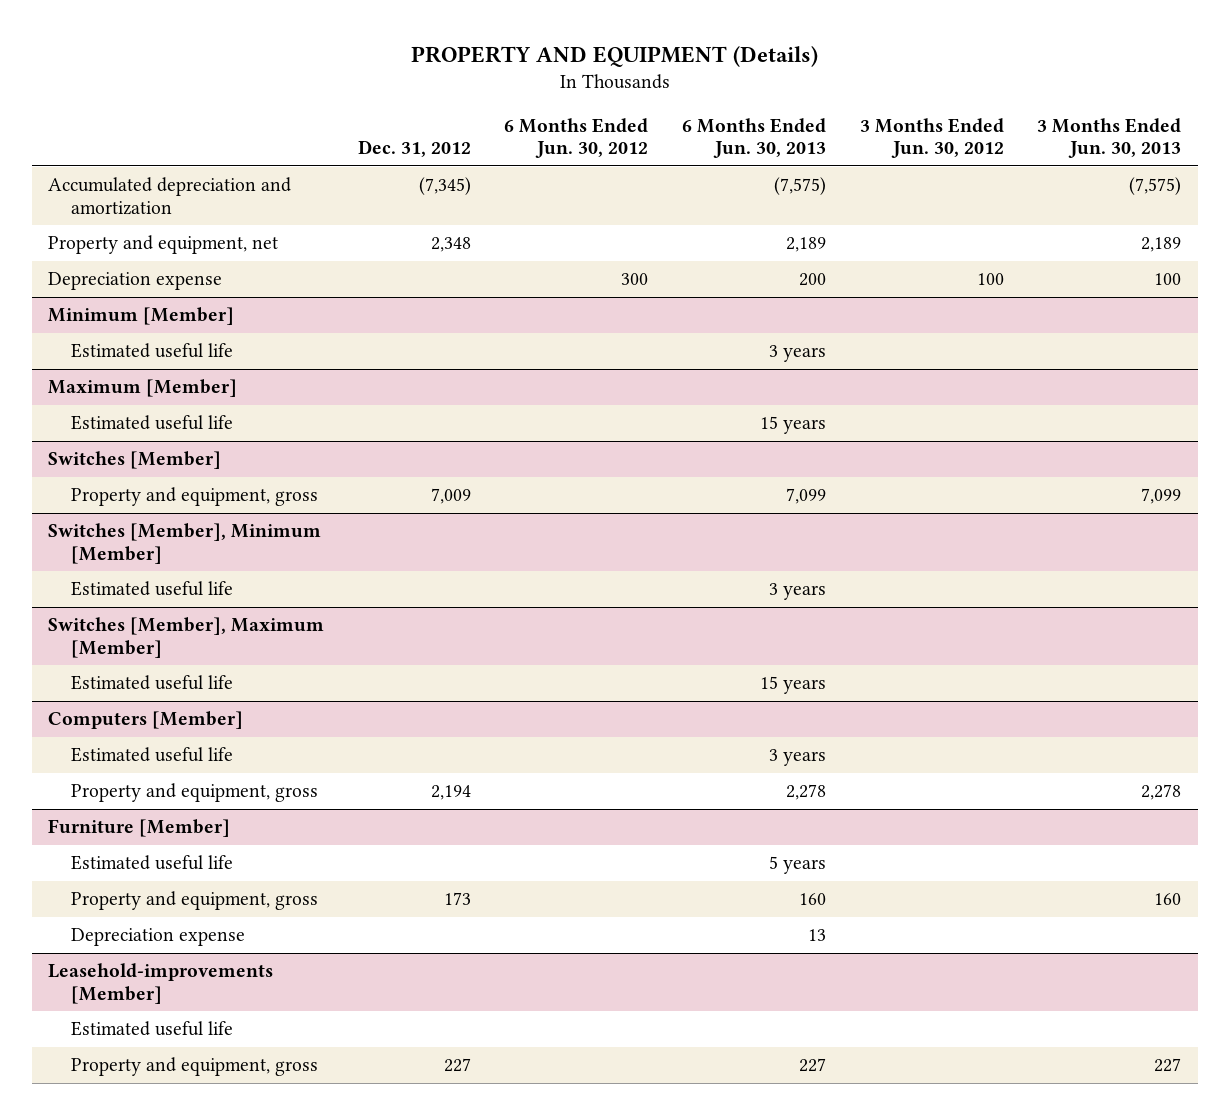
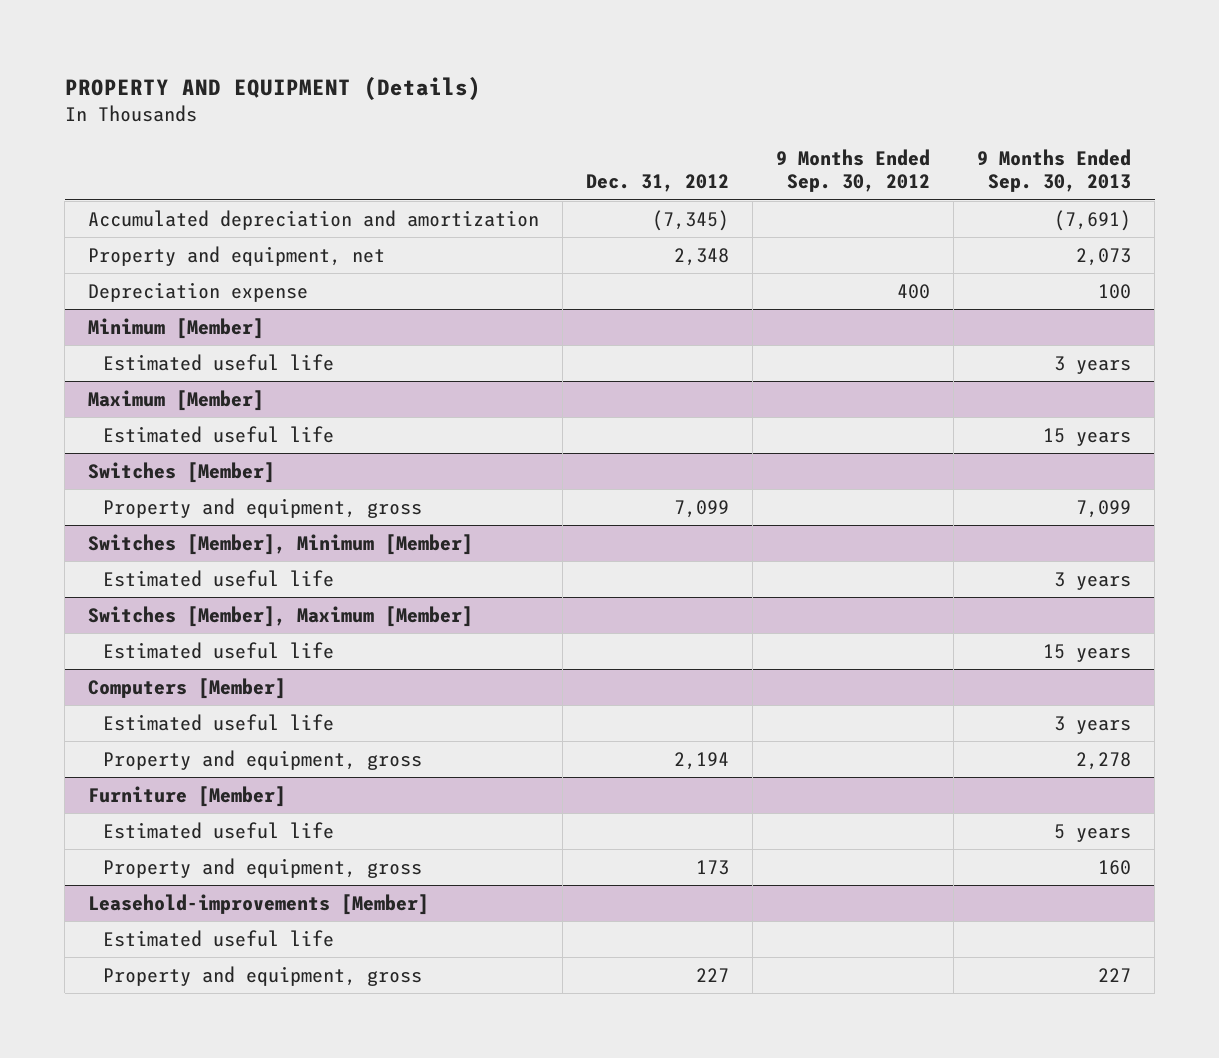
[504,117,649,159] 6 Months Ended Jun. 30, 2012 -> none
[681,117,826,159] 6 Months Ended Jun. 30, 2013 -> none
[859,117,1004,159] 3 Months Ended Jun. 30, 2012 -> none
[1037,117,1182,159] 3 Months Ended Jun. 30, 2013 -> none
none -> [776,148,931,193] 9 Months Ended Sep. 30, 2012
none -> [977,148,1132,193] 9 Months Ended Sep. 30, 2013
[430,488,471,505] 7,009 -> [674,499,730,518] 7,099
[71,928,246,947] Depreciation expense -> none

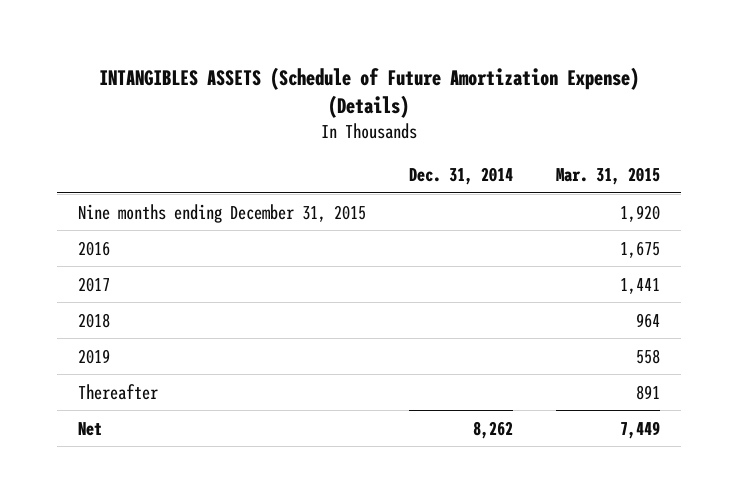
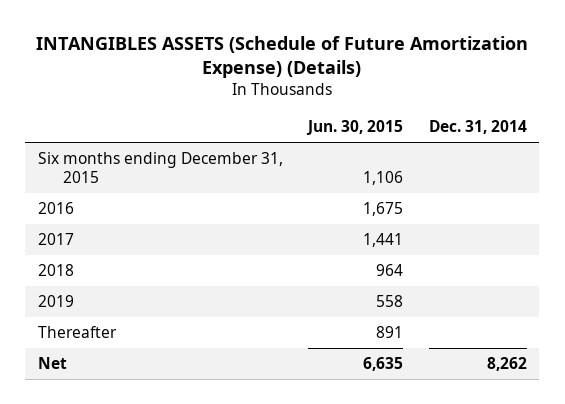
[555,167,660,186] Mar. 31, 2015 -> none
none -> [306,120,404,136] Jun. 30, 2015
[78,203,367,223] Nine months ending December 31, 2015 -> [38,152,284,184] Six months ending December 31, 2015

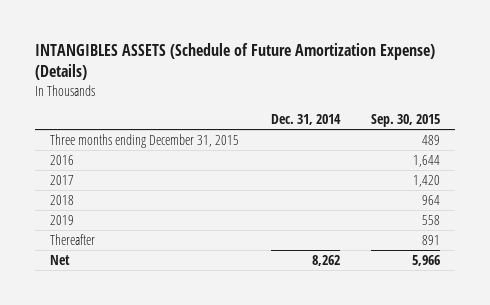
[306,120,404,136] Jun. 30, 2015 -> none
none -> [370,114,440,128] Sep. 30, 2015
[38,152,284,184] Six months ending December 31, 2015 -> [50,133,240,148] Three months ending December 31, 2015

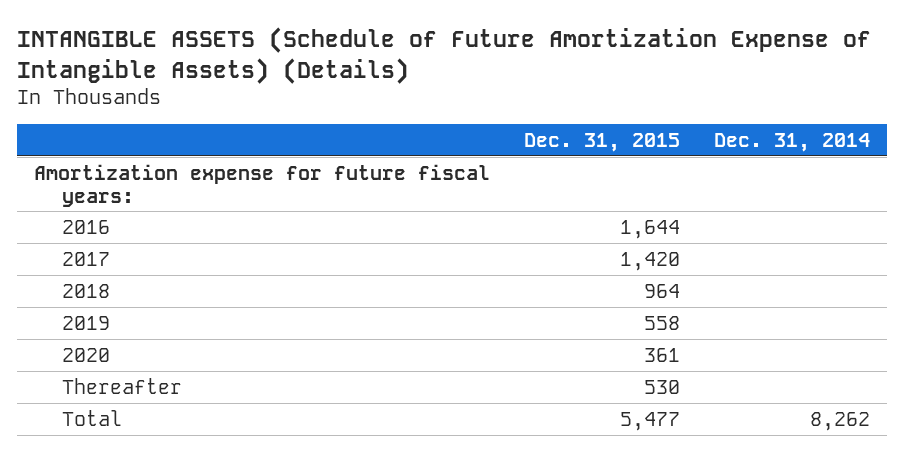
[34,43,435,81] INTANGIBLES ASSETS (Schedule of Future Amortization Expense) (Details) -> [16,27,871,84] INTANGIBLE ASSETS (Schedule of Future Amortization Expense of Intangible Assets) (Details)
[370,114,440,128] Sep. 30, 2015 -> none
none -> [523,132,680,152] Dec. 31, 2015
[50,133,240,148] Three months ending December 31, 2015 -> none
none -> [33,163,490,207] Amortization expense for future fiscal years:
none -> [61,347,110,362] 2020
[50,254,71,265] Net -> [61,409,122,426] Total

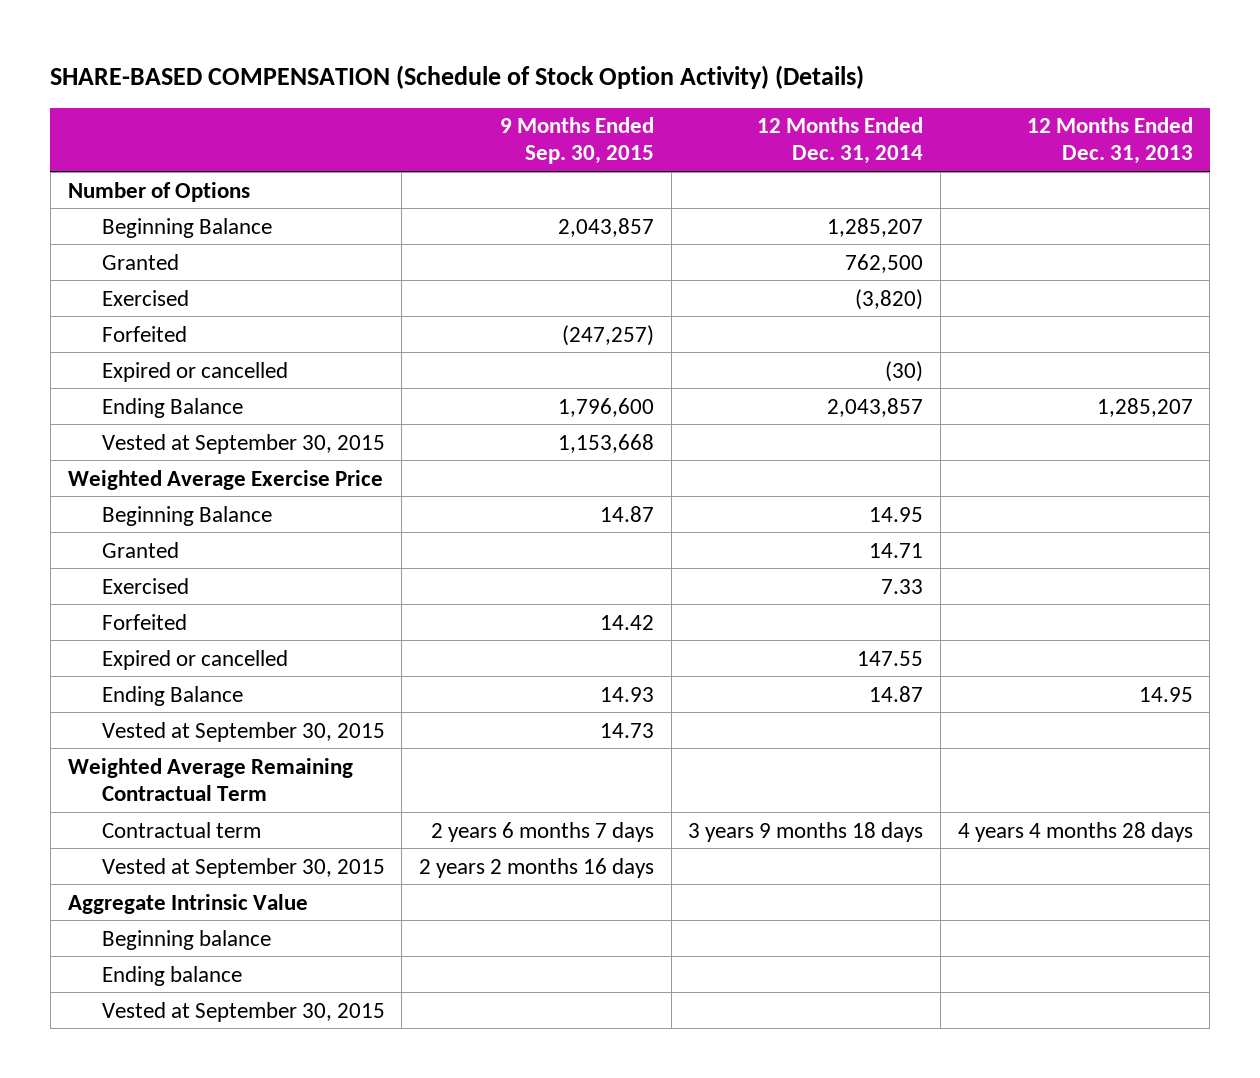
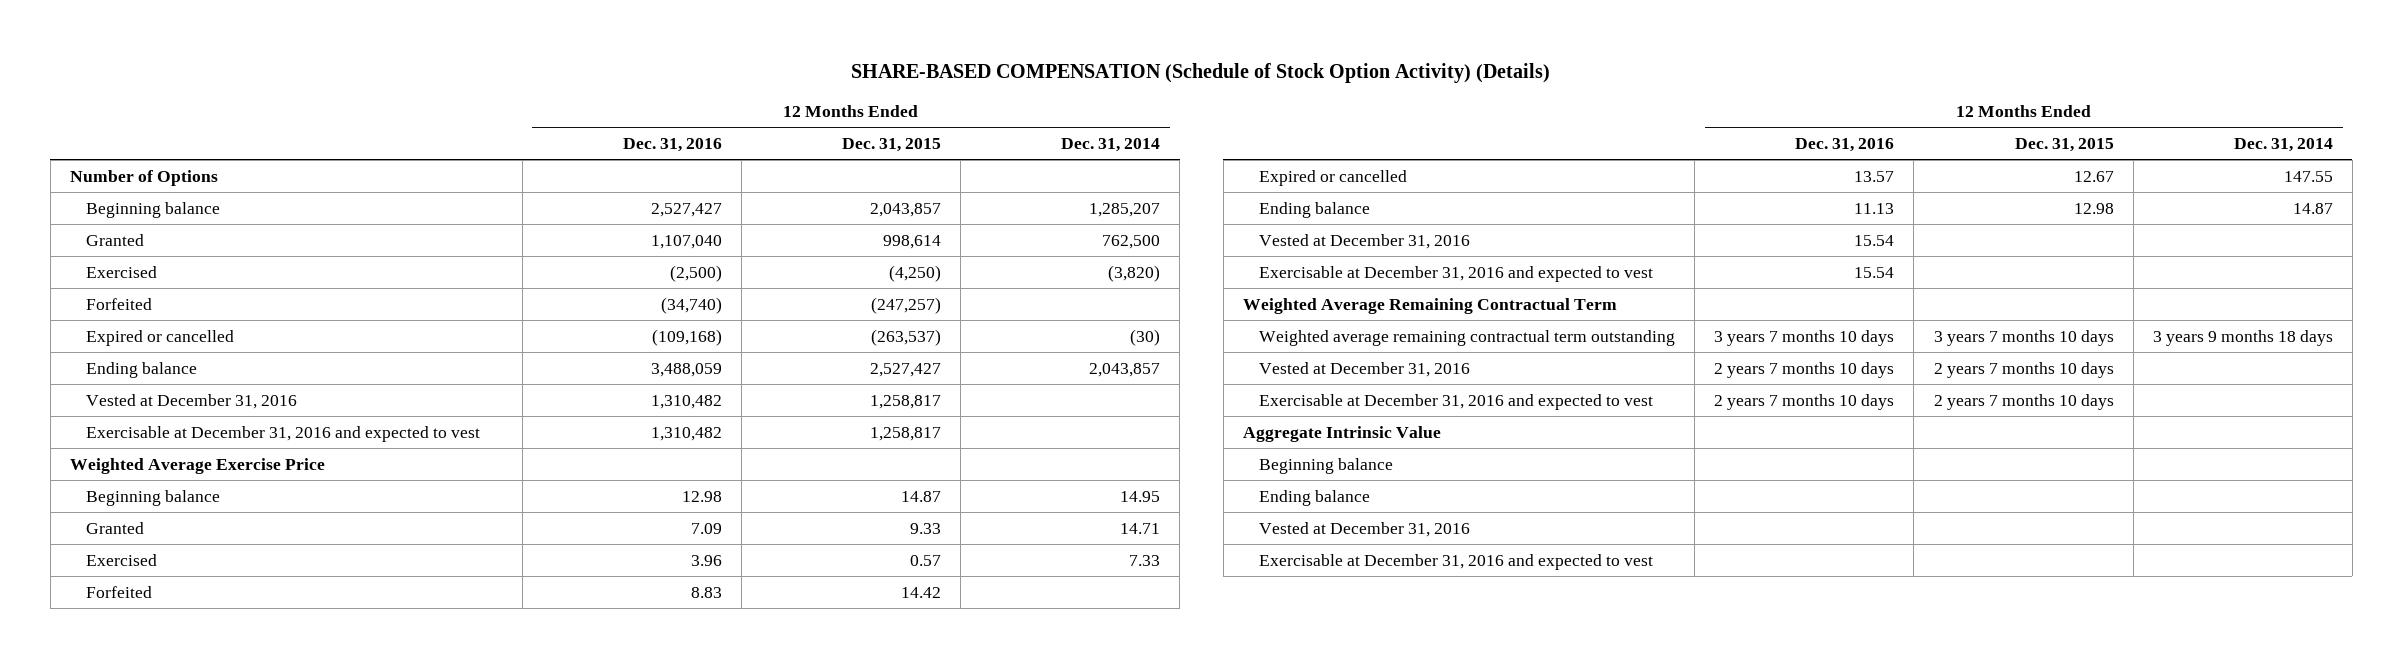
[500,117,655,165] 9 Months Ended Sep. 30, 2015 -> none
[1026,117,1193,165] 12 Months Ended Dec. 31, 2013 -> none
none -> [622,138,722,153] Dec. 31, 2016
none -> [841,138,941,153] Dec. 31, 2015
[101,217,272,238] Beginning Balance -> [86,201,221,218] Beginning balance
[101,397,243,418] Ending Balance -> [86,361,198,378] Ending balance
[101,433,385,454] Vested at September 30, 2015 -> [86,393,298,409] Vested at December 31, 2016
none -> [86,425,481,442] Exercisable at December 31, 2016 and expected to vest
[101,505,272,526] Beginning Balance -> [86,489,221,506] Beginning balance
[101,685,243,706] Ending Balance -> [1259,201,1371,218] Ending balance
[101,721,385,742] Vested at September 30, 2015 -> [1259,233,1471,249] Vested at December 31, 2016
none -> [1259,265,1654,282] Exercisable at December 31, 2016 and expected to vest
[101,821,261,838] Contractual term -> [1259,329,1676,346] Weighted average remaining contractual term outstanding
[101,857,385,878] Vested at September 30, 2015 -> [1259,361,1471,377] Vested at December 31, 2016
none -> [1259,393,1654,410] Exercisable at December 31, 2016 and expected to vest
[101,1001,385,1022] Vested at September 30, 2015 -> [1259,521,1471,537] Vested at December 31, 2016
none -> [1259,553,1654,570] Exercisable at December 31, 2016 and expected to vest

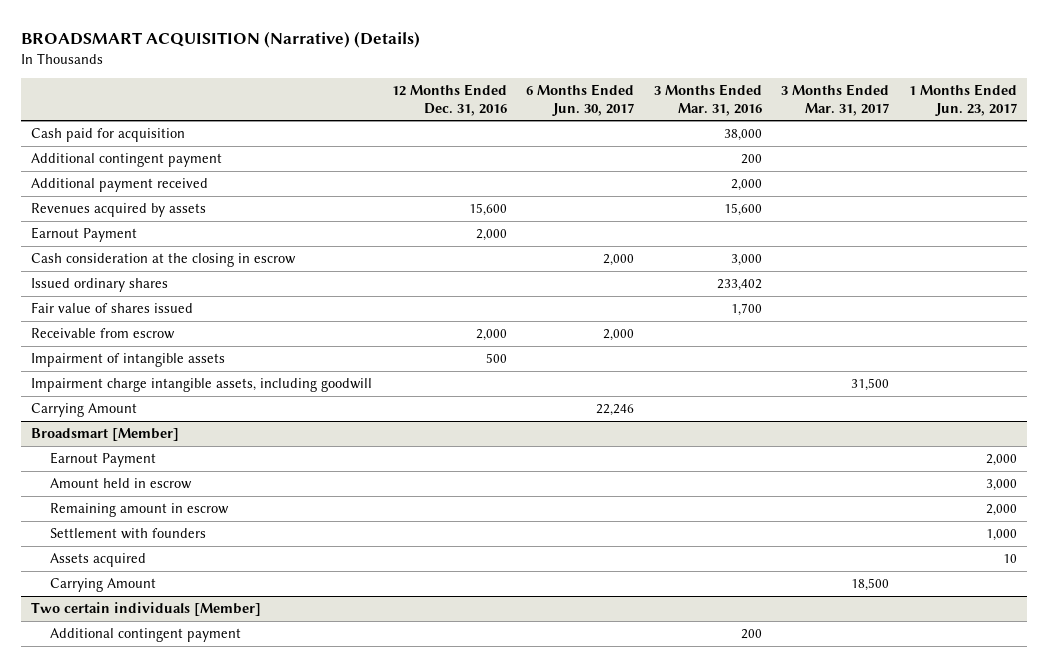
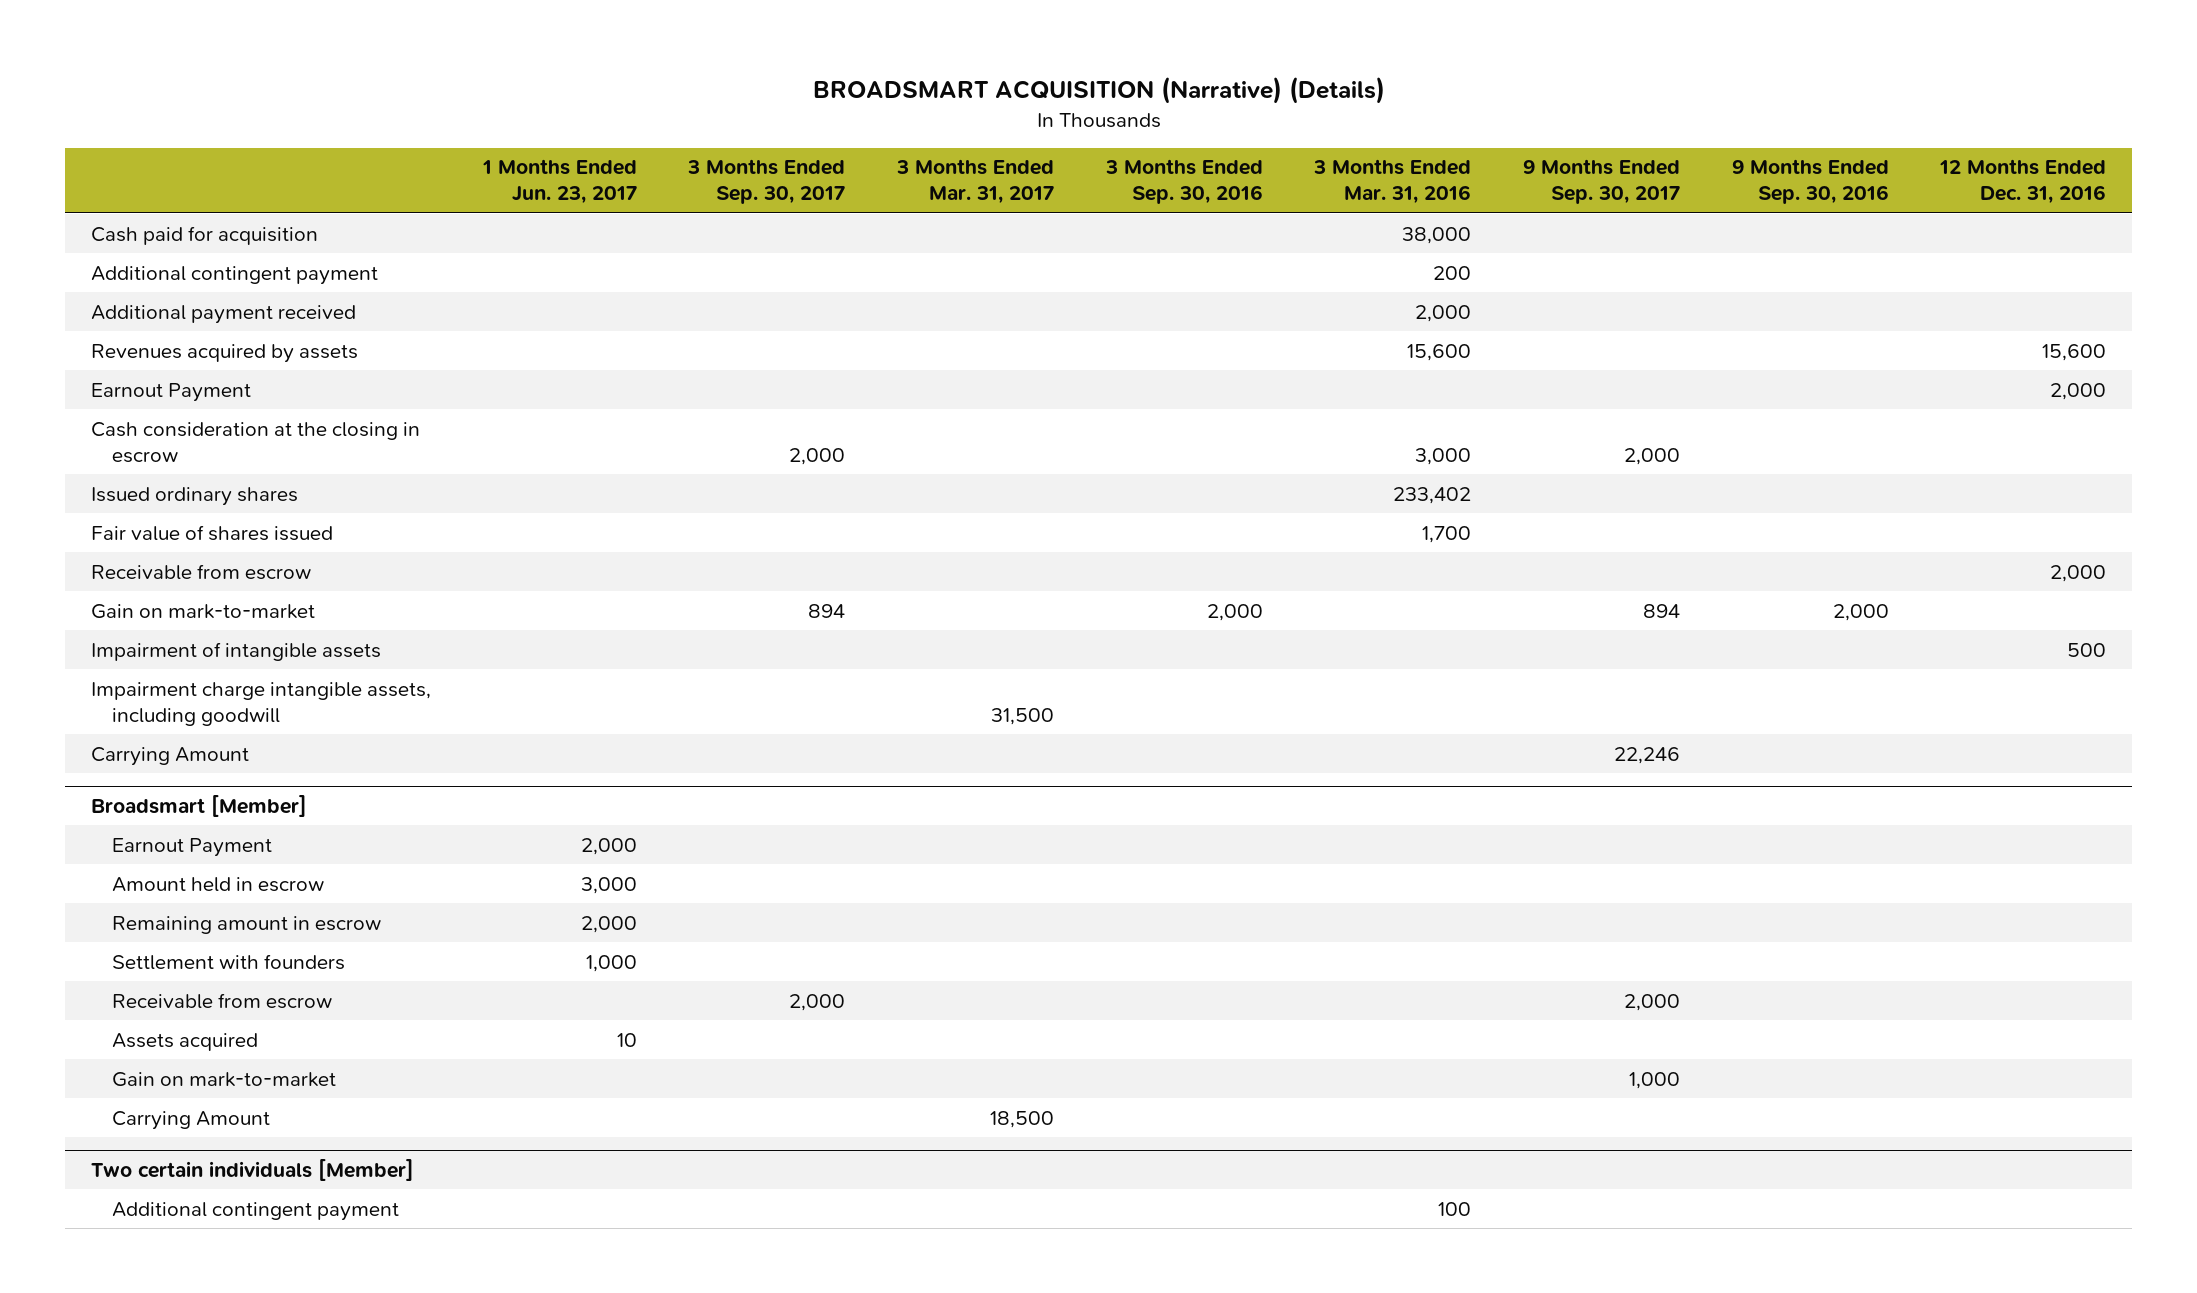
[526,84,635,116] 6 Months Ended Jun. 30, 2017 -> none
none -> [687,159,846,205] 3 Months Ended Sep. 30, 2017
none -> [1104,159,1263,205] 3 Months Ended Sep. 30, 2016
none -> [1522,159,1680,205] 9 Months Ended Sep. 30, 2017
none -> [1731,159,1889,205] 9 Months Ended Sep. 30, 2016
none -> [91,603,316,619] Gain on mark-to-market
none -> [112,992,333,1009] Receivable from escrow
none -> [112,1071,337,1087] Gain on mark-to-market
[740,629,762,640] 200 -> [1438,1201,1472,1216] 100

